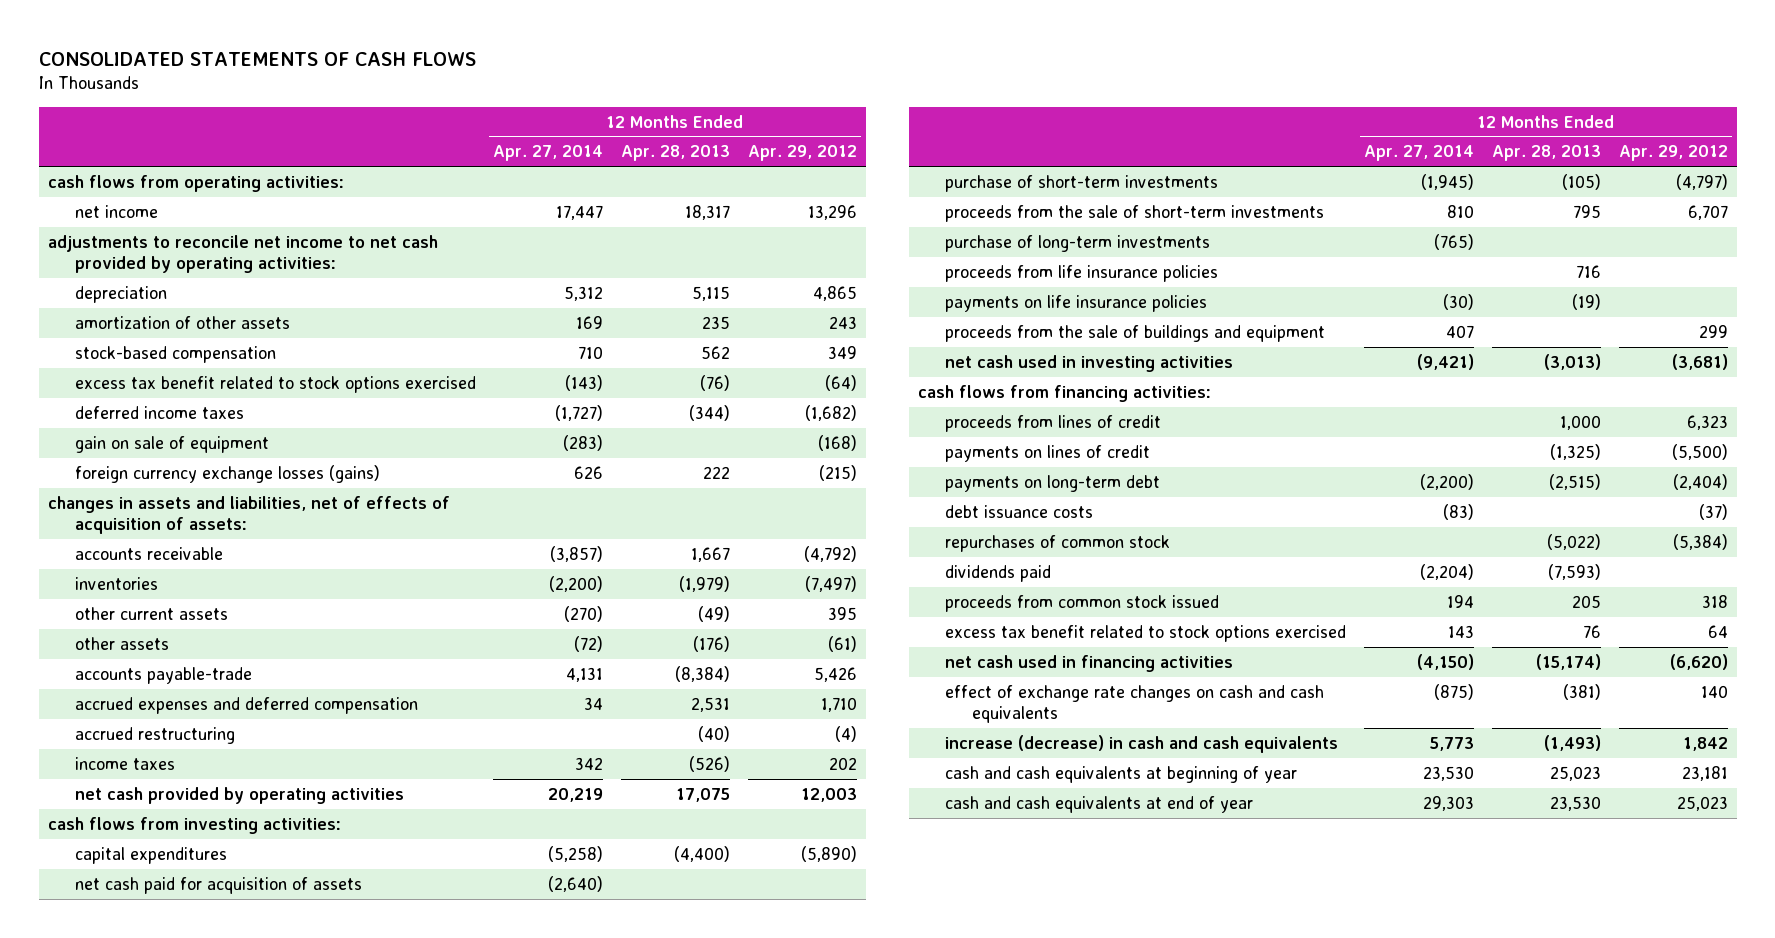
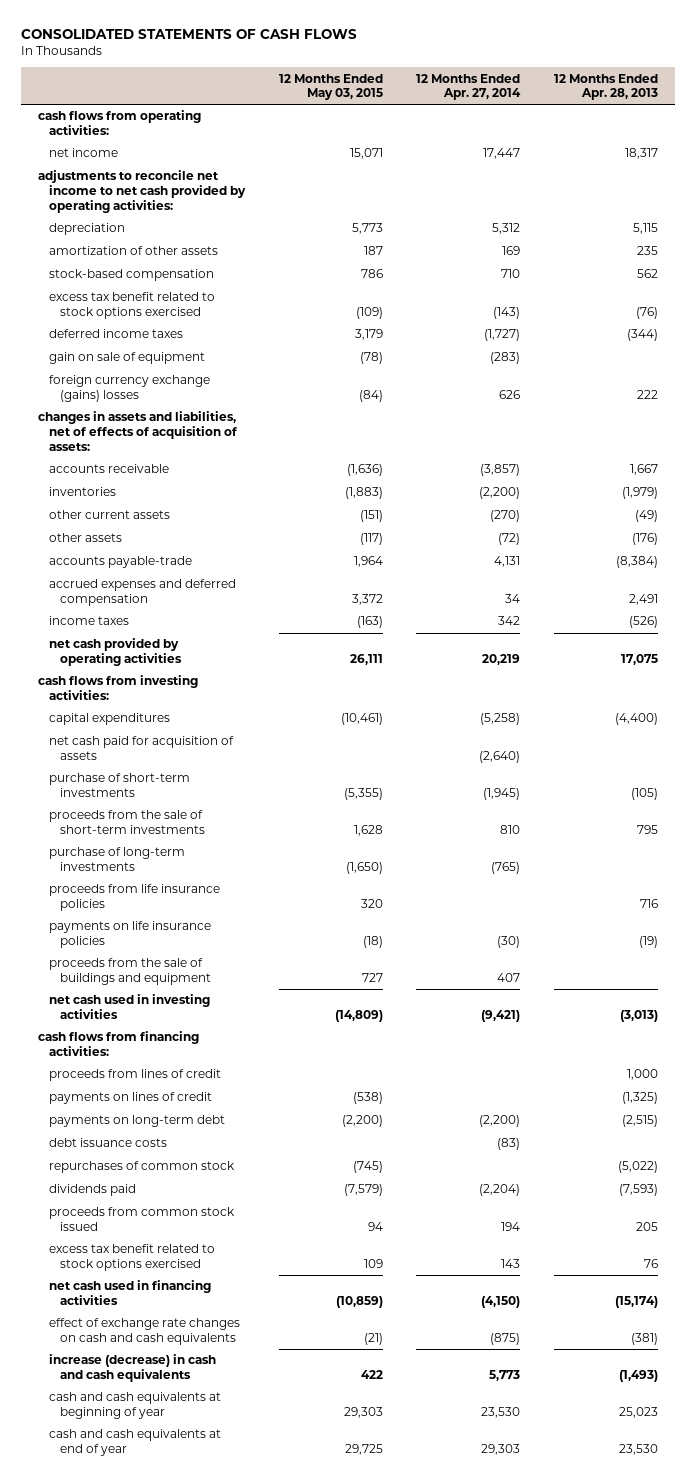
[747,145,857,162] Apr. 29, 2012 -> none
none -> [278,73,383,101] 12 Months Ended May 03, 2015
[74,464,380,483] foreign currency exchange losses (gains) -> [48,375,210,403] foreign currency exchange (gains) losses
[74,726,235,744] accrued restructuring -> none
[691,696,731,712] 2,531 -> [629,594,659,606] 2,491

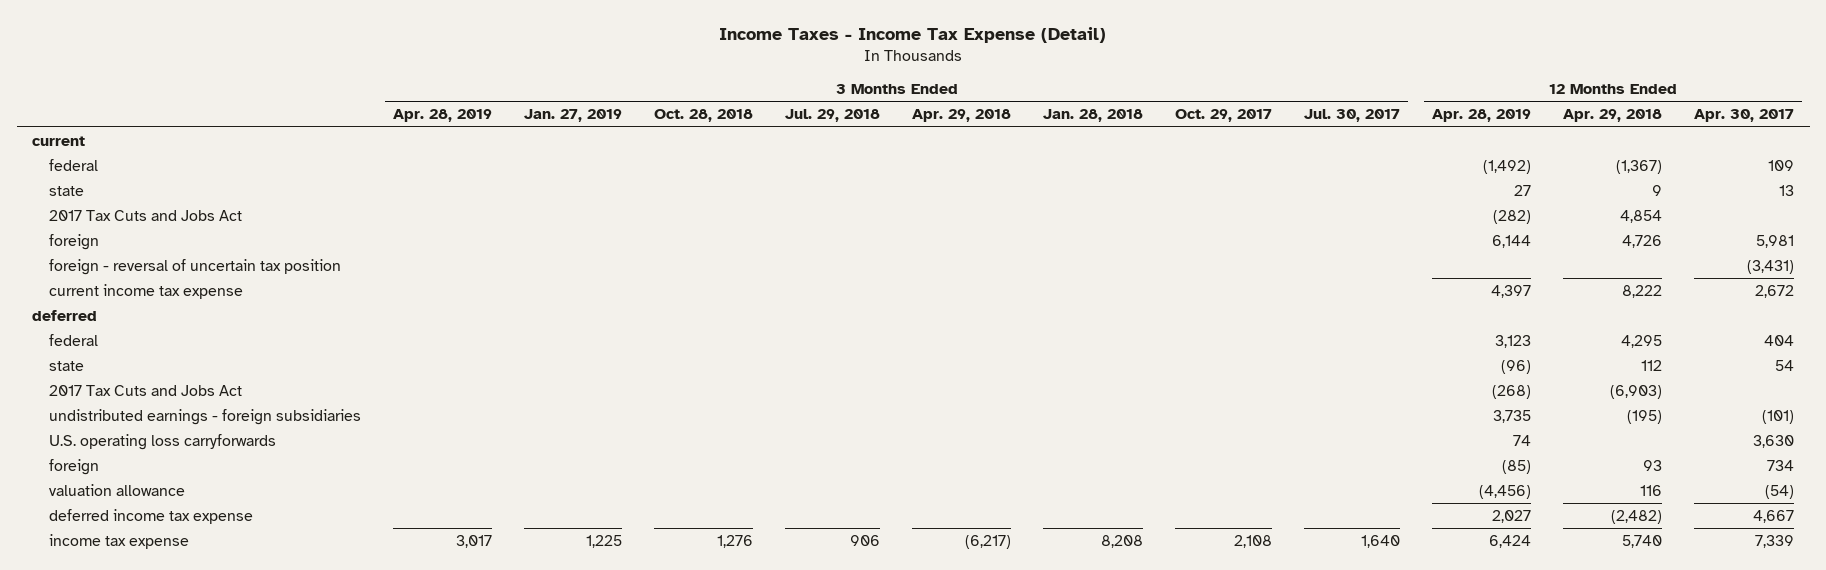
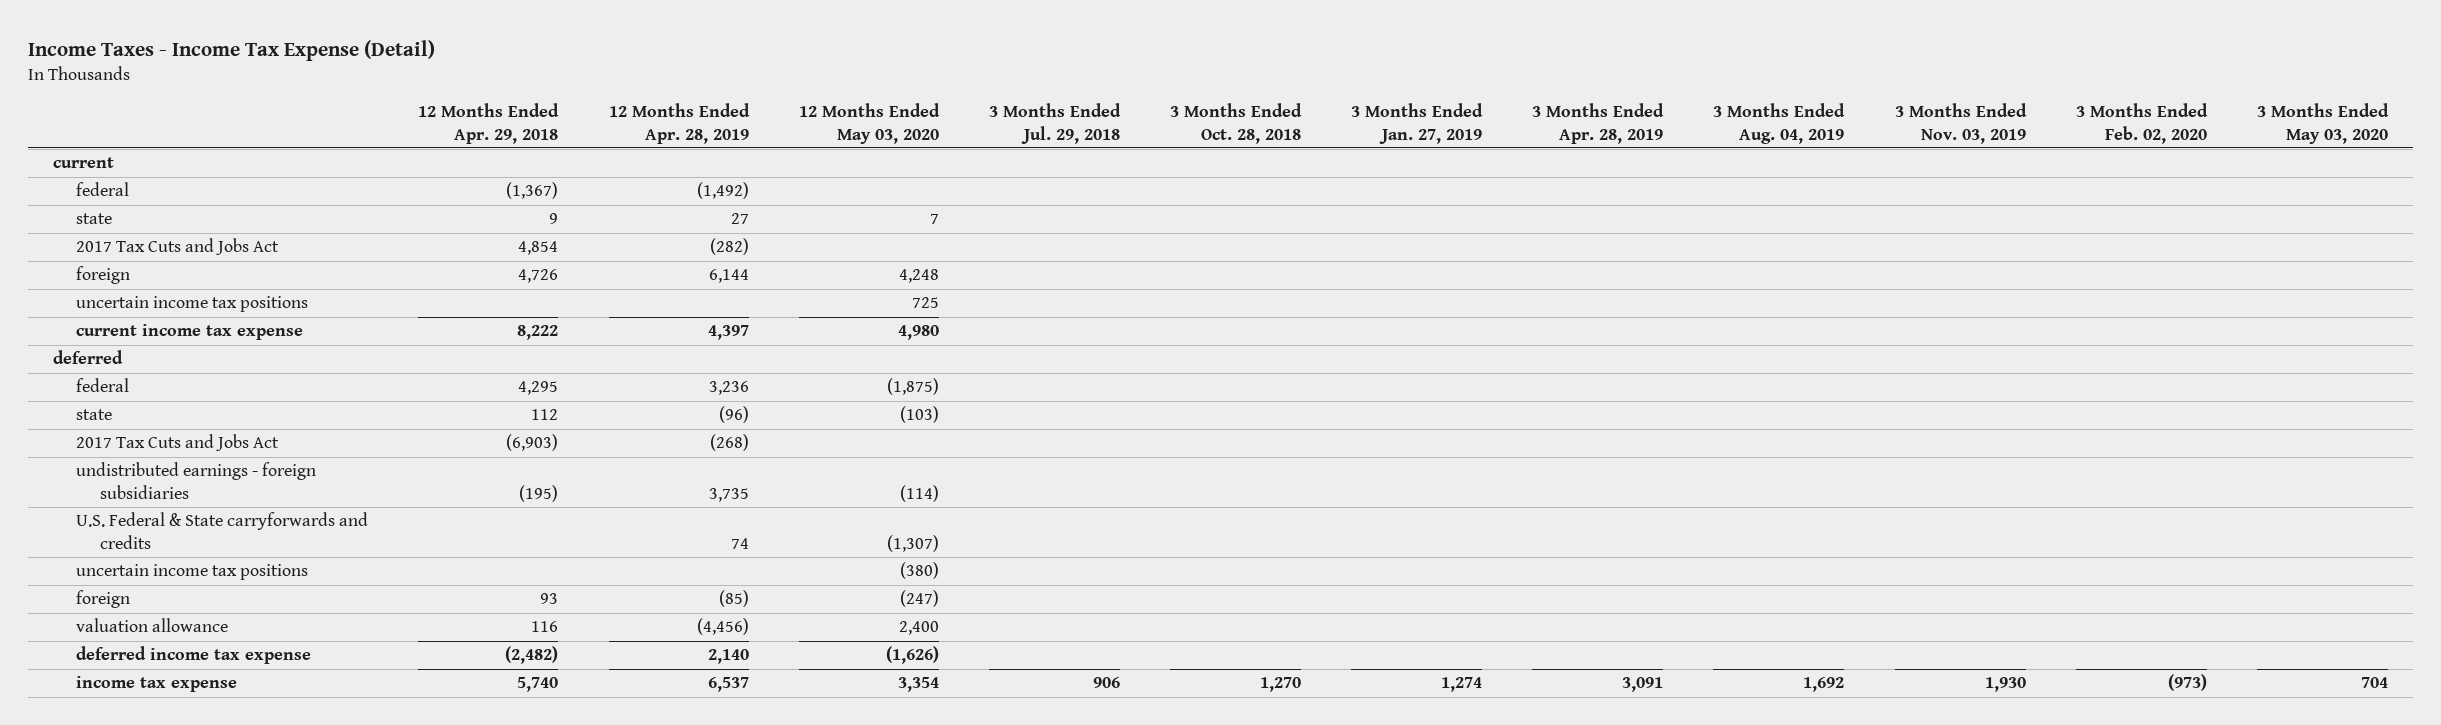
[912,109,1012,123] Apr. 29, 2018 -> none
[1043,109,1144,123] Jan. 28, 2018 -> none
[1175,109,1273,123] Oct. 29, 2017 -> none
[1303,109,1400,123] Jul. 30, 2017 -> none
[1693,109,1794,123] Apr. 30, 2017 -> none
none -> [798,103,940,144] 12 Months Ended May 03, 2020
none -> [1713,103,1846,144] 3 Months Ended Aug. 04, 2019
none -> [1894,103,2027,144] 3 Months Ended Nov. 03, 2019
none -> [2075,103,2208,144] 3 Months Ended Feb. 02, 2020
none -> [2256,103,2389,144] 3 Months Ended May 03, 2020
[49,258,342,275] foreign - reversal of uncertain tax position -> none
none -> [76,296,309,313] uncertain income tax positions
[1494,334,1531,348] 3,123 -> [708,381,749,396] 3,236
[49,433,277,450] U.S. operating loss carryforwards -> none
none -> [76,512,369,549] U.S. Federal & State carryforwards and credits
none -> [76,564,309,581] uncertain income tax positions
[1491,509,1531,523] 2,027 -> [707,649,749,665] 2,140
[456,534,493,548] 3,017 -> [1622,677,1664,693] 3,091
[586,534,623,548] 1,225 -> [1441,677,1483,693] 1,274
[717,534,754,548] 1,276 -> [1260,677,1302,693] 1,270
[1488,534,1531,548] 6,424 -> [707,677,749,693] 6,537

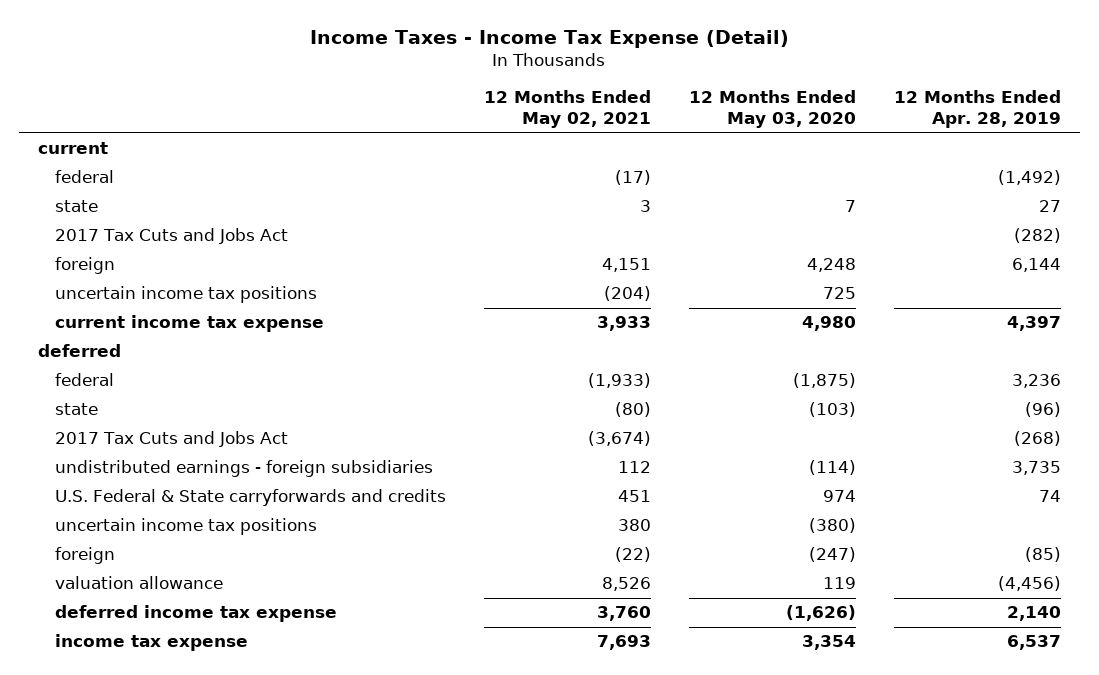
[418,103,560,144] 12 Months Ended Apr. 29, 2018 -> none
[988,103,1121,144] 3 Months Ended Jul. 29, 2018 -> none
[1170,103,1303,144] 3 Months Ended Oct. 28, 2018 -> none
[1351,103,1484,144] 3 Months Ended Jan. 27, 2019 -> none
[1532,103,1665,144] 3 Months Ended Apr. 28, 2019 -> none
[1713,103,1846,144] 3 Months Ended Aug. 04, 2019 -> none
[1894,103,2027,144] 3 Months Ended Nov. 03, 2019 -> none
[2075,103,2208,144] 3 Months Ended Feb. 02, 2020 -> none
[2256,103,2389,144] 3 Months Ended May 03, 2020 -> none
none -> [484,89,652,129] 12 Months Ended May 02, 2021
[886,534,939,552] (1,307) -> [822,490,856,503] 974
[898,621,939,636] 2,400 -> [822,577,856,590] 119

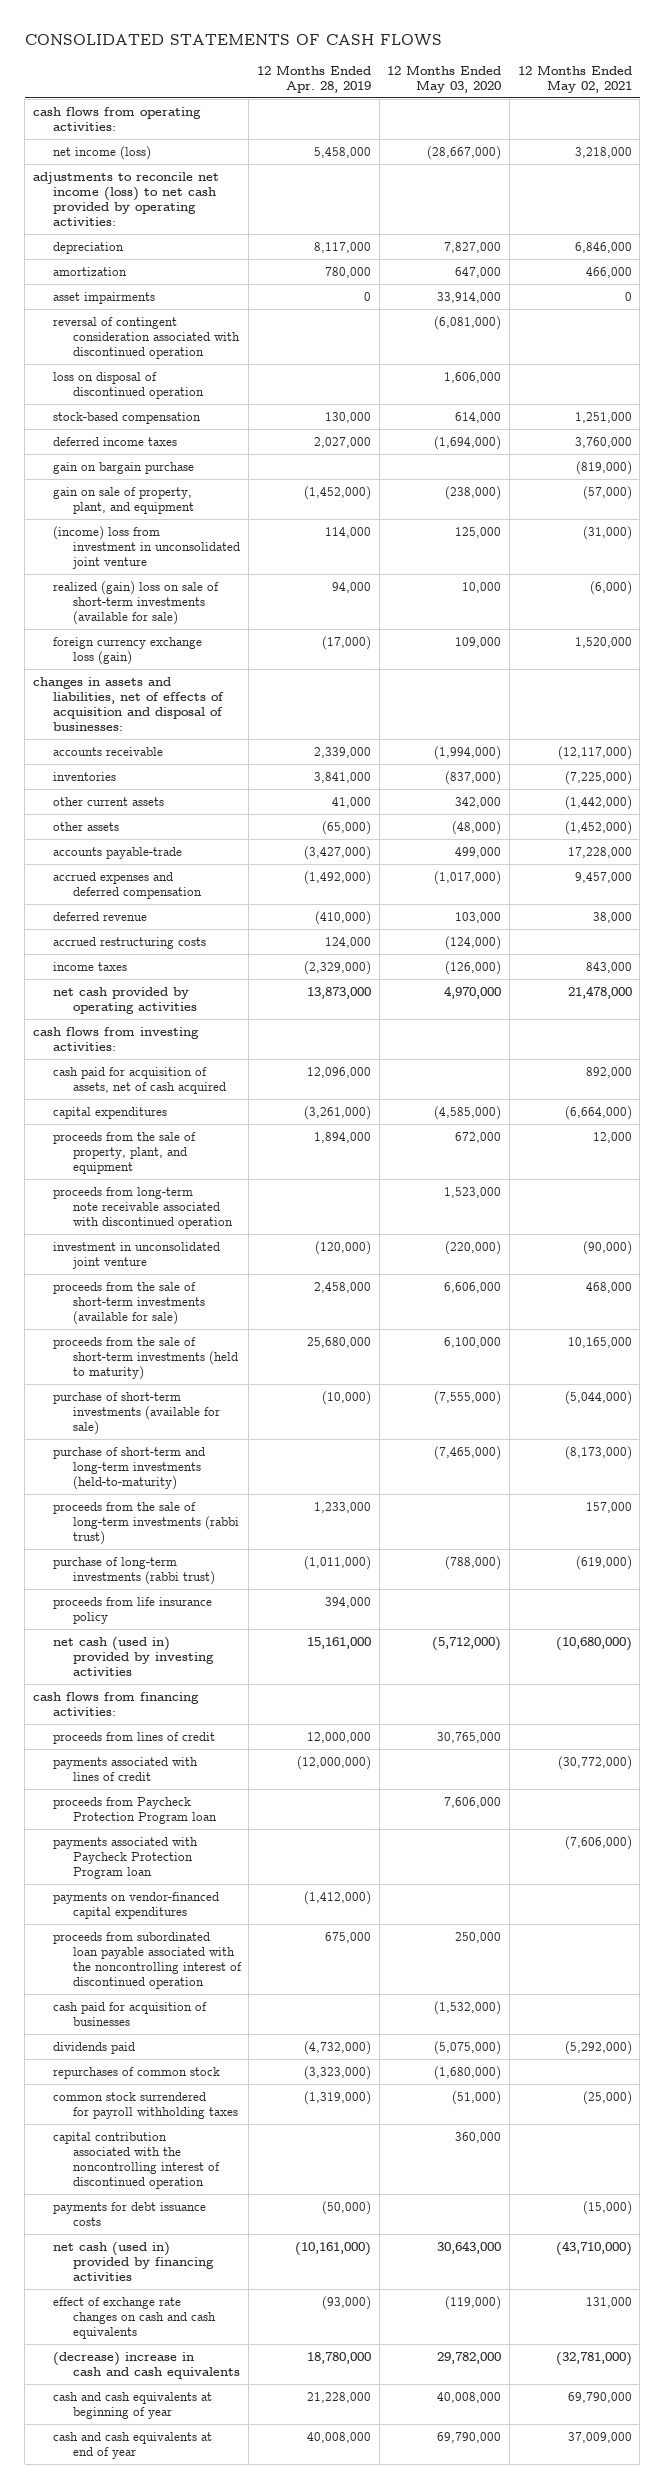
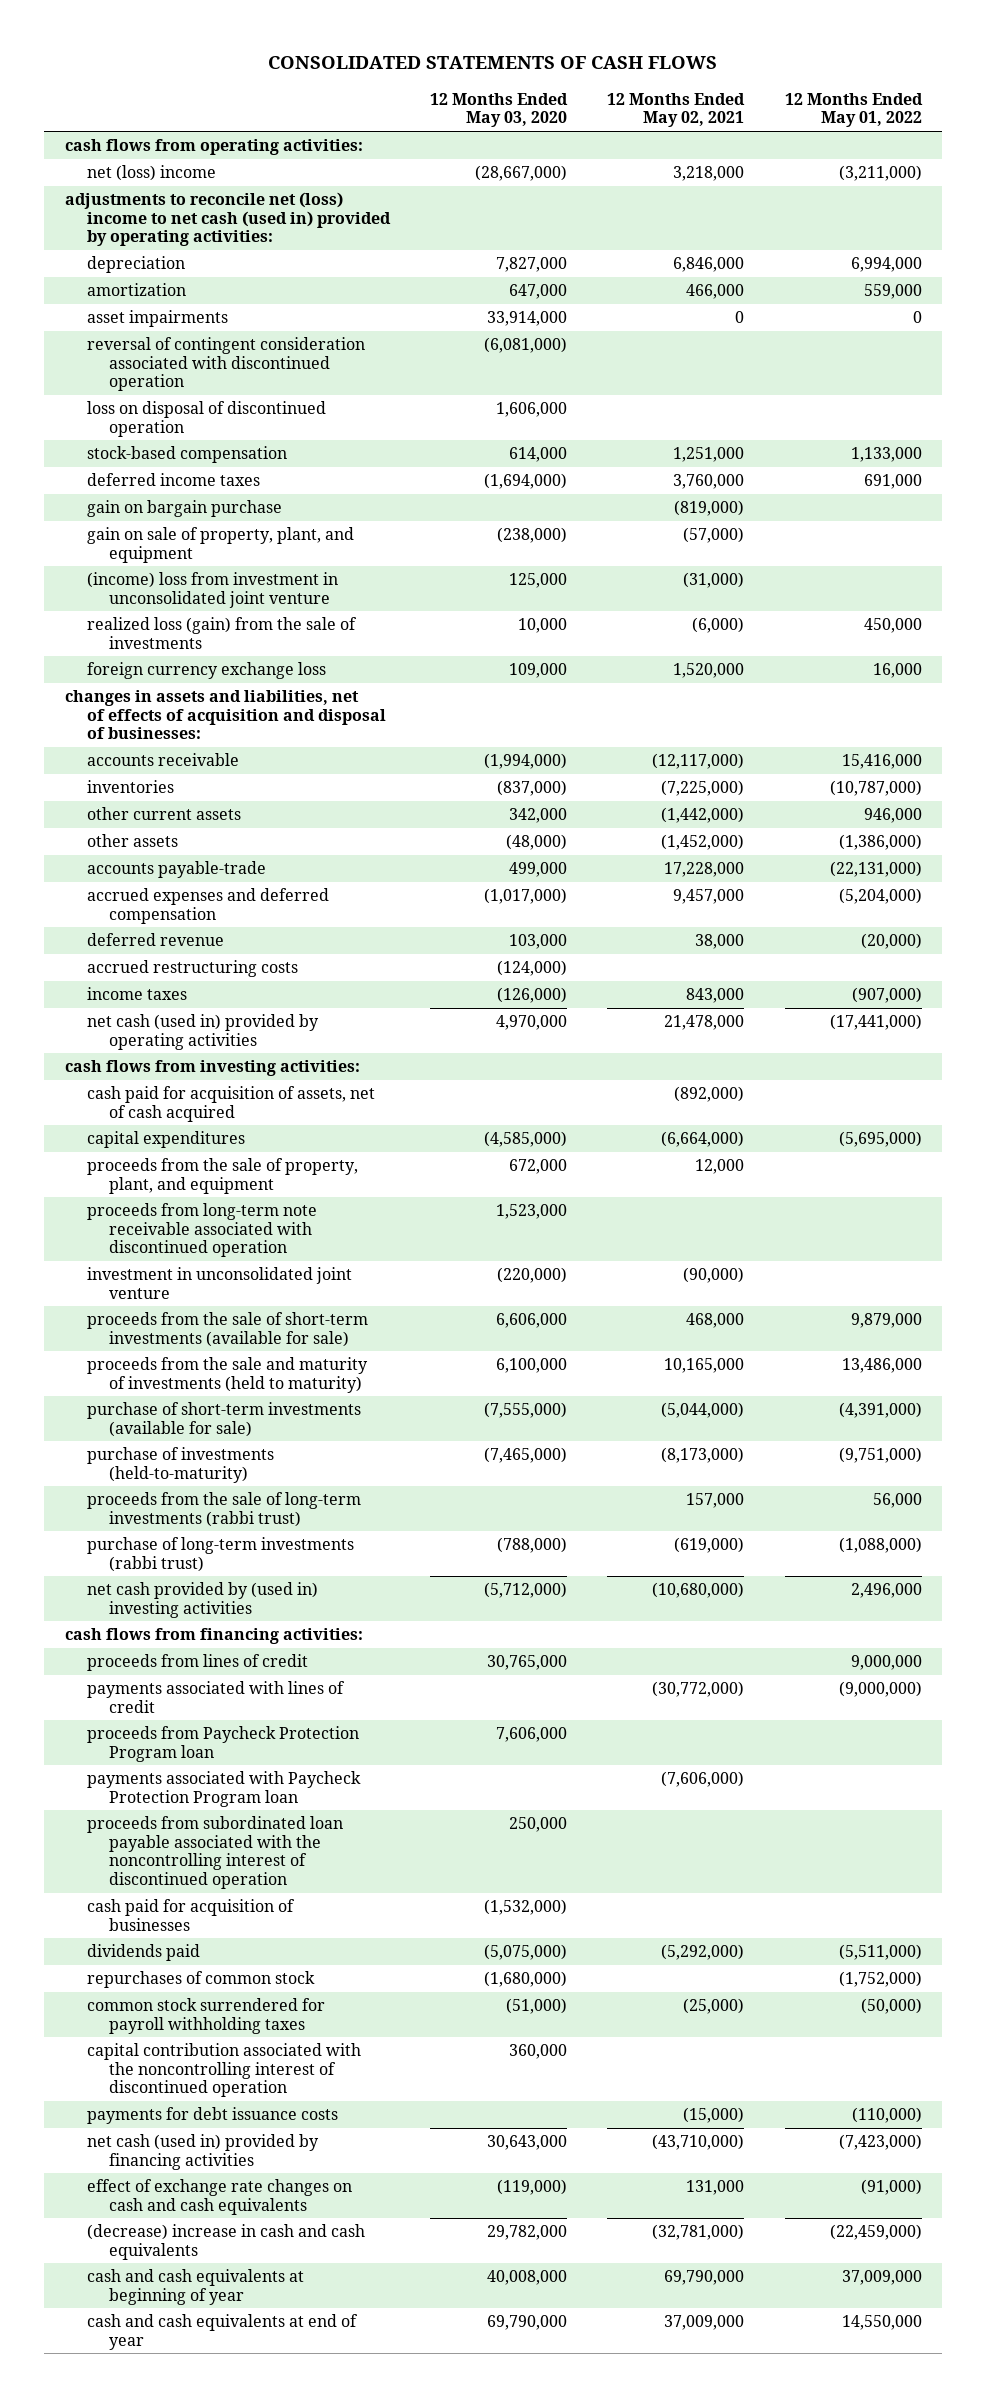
[257,64,372,93] 12 Months Ended Apr. 28, 2019 -> none
none -> [784,92,923,128] 12 Months Ended May 01, 2022
[52,145,151,160] net income (loss) -> [86,165,216,182] net (loss) income
[32,171,219,227] adjustments to reconcile net income (loss) to net cash provided by operating activities: -> [64,192,391,247] adjustments to reconcile net (loss) income to net cash (used in) provided by operating activities:
[52,580,219,626] realized (gain) loss on sale of short-term investments (available for sale) -> none
none -> [86,617,357,649] realized loss (gain) from the sale of investments
[52,636,202,666] foreign currency exchange loss (gain) -> [86,662,326,680] foreign currency exchange loss
[52,986,197,1015] net cash provided by operating activities -> [86,1014,319,1050] net cash (used in) provided by operating activities
[585,1066,632,1078] 892,000 -> [674,1086,745,1103] (892,000)
[52,1336,238,1381] proceeds from the sale of short-term investments (held to maturity) -> [86,1357,368,1393] proceeds from the sale and maturity of investments (held to maturity)
[52,1446,205,1491] purchase of short-term and long-term investments (held-to-maturity) -> [86,1447,274,1483] purchase of investments (held-to-maturity)
[52,1596,212,1625] proceeds from life insurance policy -> none
[52,1636,214,1677] net cash (used in) provided by investing activities -> [86,1582,318,1618] net cash provided by (used in) investing activities
[52,1891,219,1920] payments on vendor-financed capital expenditures -> none

